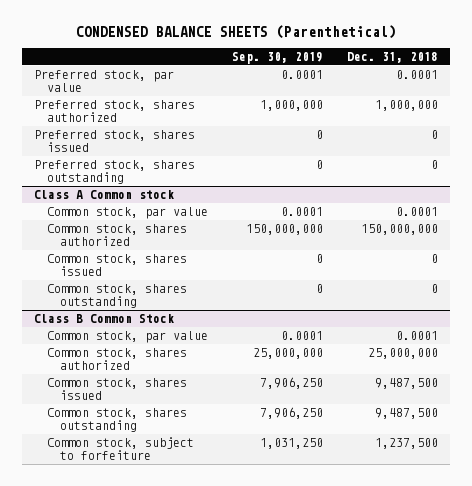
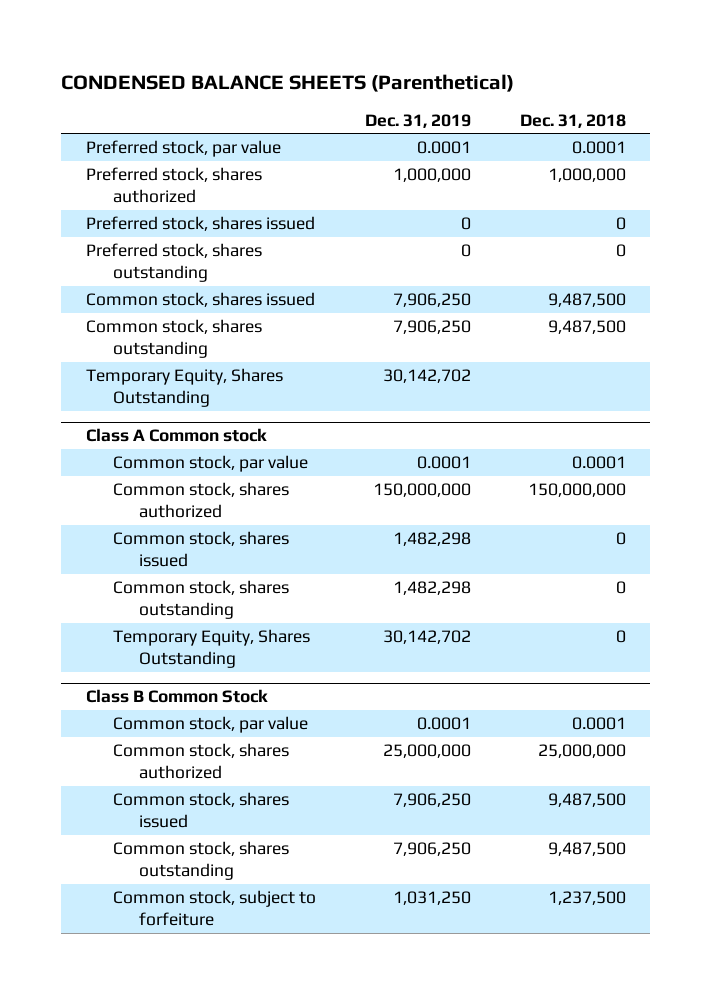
[231,51,323,64] Sep. 30, 2019 -> none
none -> [364,113,471,128] Dec. 31, 2019
none -> [85,292,315,308] Common stock, shares issued
none -> [85,319,262,359] Common stock, shares outstanding
none -> [85,368,283,408] Temporary Equity, Shares Outstanding
none -> [112,629,310,669] Temporary Equity, Shares Outstanding

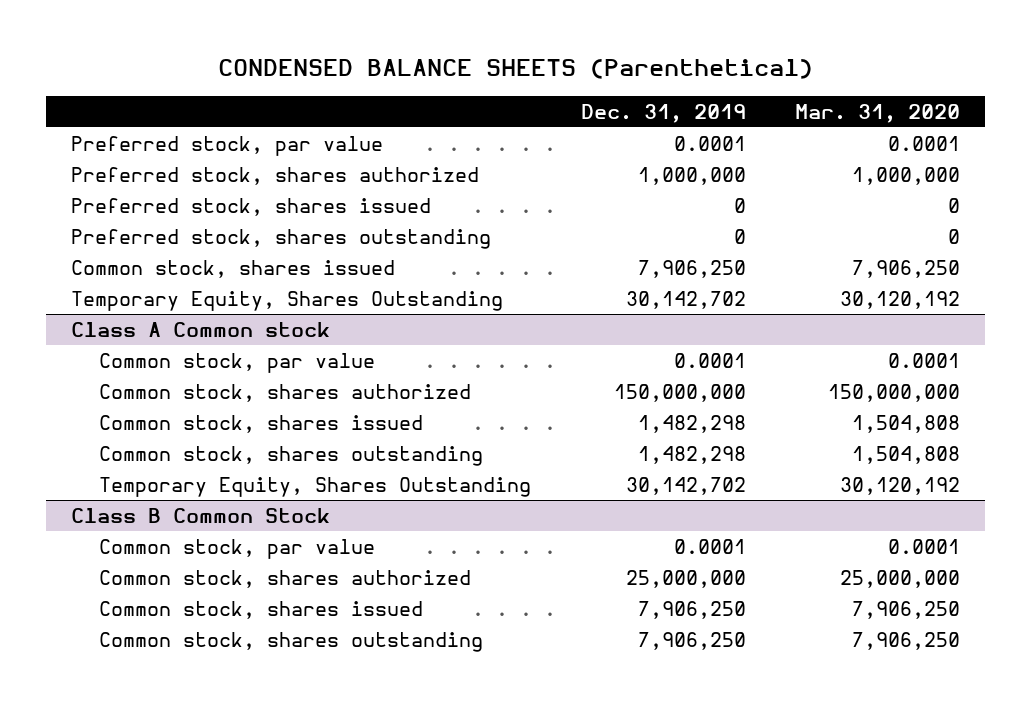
[519,113,626,128] Dec. 31, 2018 -> none
none -> [795,103,961,123] Mar. 31, 2020
[85,319,262,359] Common stock, shares outstanding -> none
[112,890,316,927] Common stock, subject to forfeiture -> none

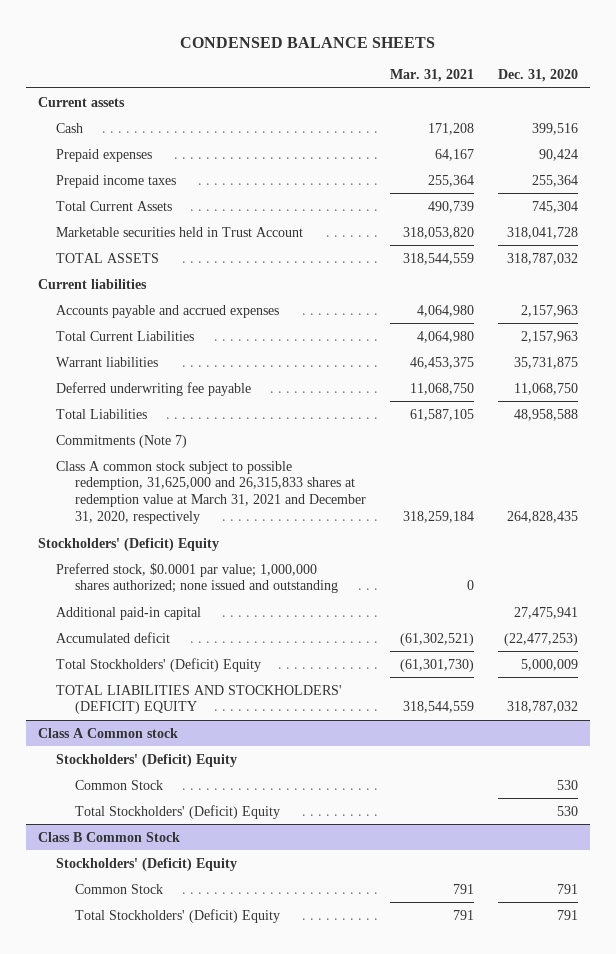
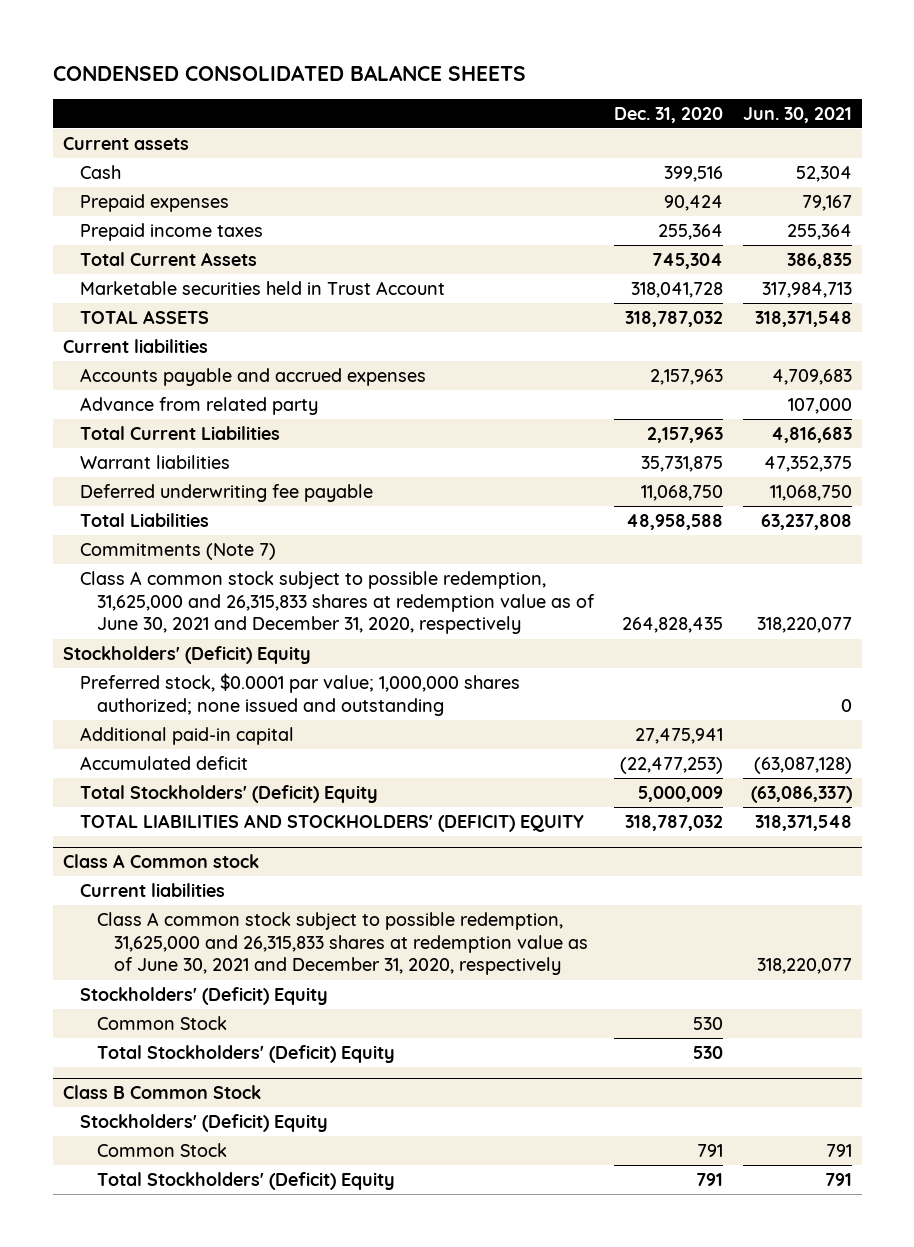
[179,36,435,48] CONDENSED BALANCE SHEETS -> [52,64,526,81] CONDENSED CONSOLIDATED BALANCE SHEETS
[389,69,474,83] Mar. 31, 2021 -> none
none -> [742,106,852,123] Jun. 30, 2021
none -> [79,396,318,415] Advance from related party
[56,460,366,524] Class A common stock subject to possible redemption, 31,625,000 and 26,315,833 shares at redemption value at March 31, 2021 and December 31, 2020, respectively -> [79,570,595,635] Class A common stock subject to possible redemption, 31,625,000 and 26,315,833 shares at redemption value as of June 30, 2021 and December 31, 2020, respectively
none -> [79,882,225,897] Current liabilities
none -> [96,911,588,976] Class A common stock subject to possible redemption, 31,625,000 and 26,315,833 shares at redemption value as of June 30, 2021 and December 31, 2020, respectively

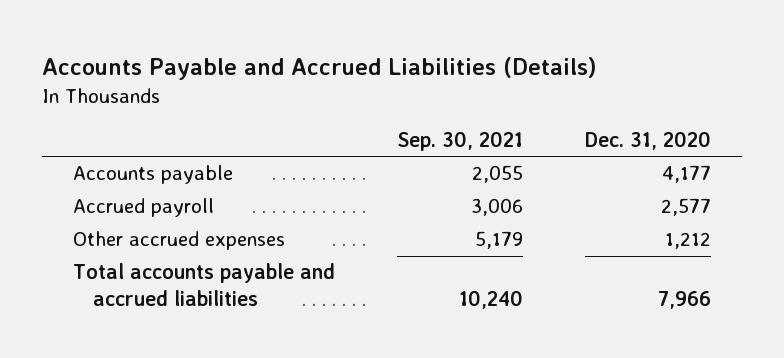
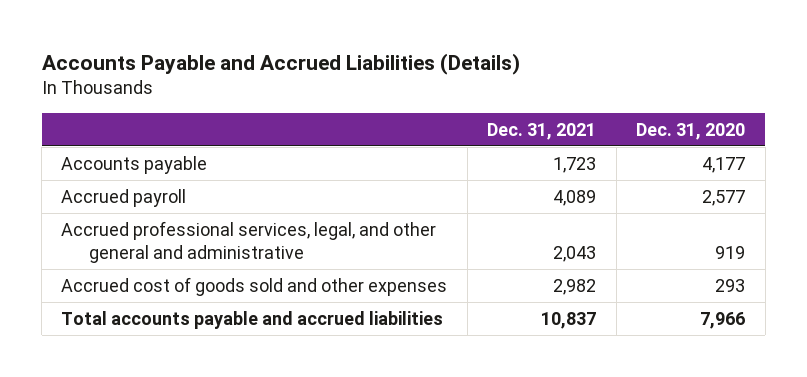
[397,131,524,152] Sep. 30, 2021 -> none
none -> [487,122,597,140] Dec. 31, 2021
none -> [61,220,437,263] Accrued professional services, legal, and other general and administrative
[73,231,286,251] Other accrued expenses -> [61,276,448,296] Accrued cost of goods sold and other expenses
[665,232,712,250] 1,212 -> [715,278,746,292] 293

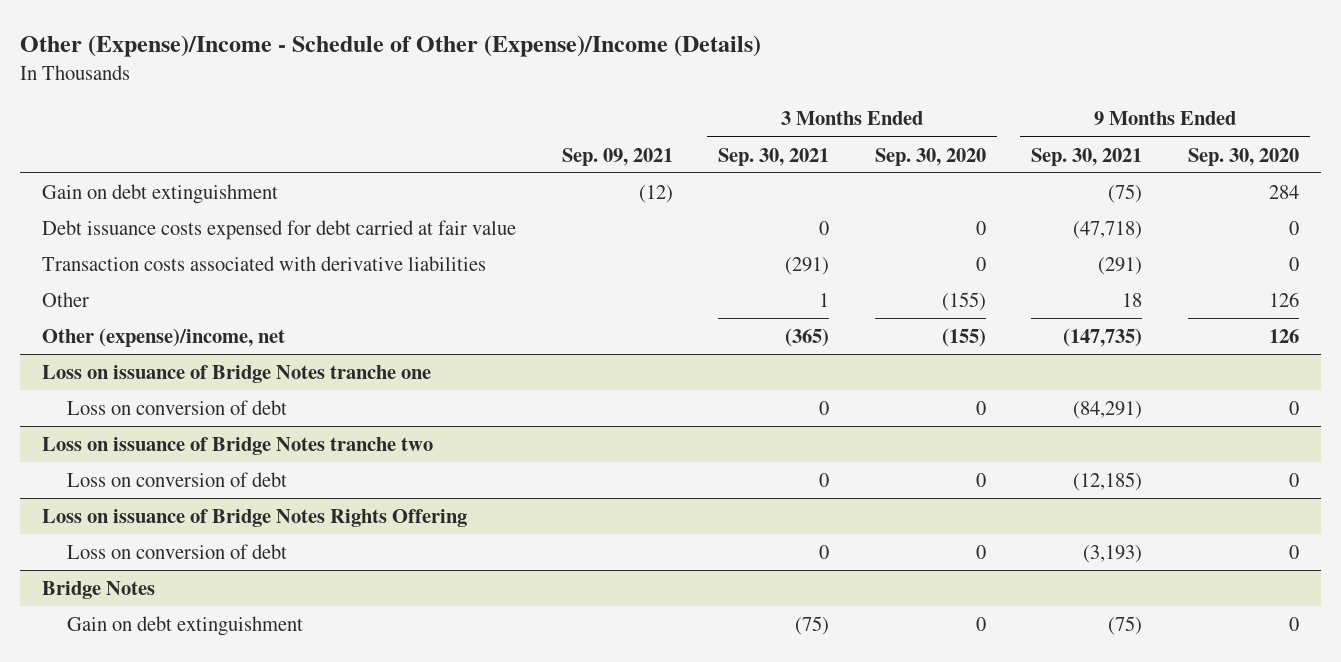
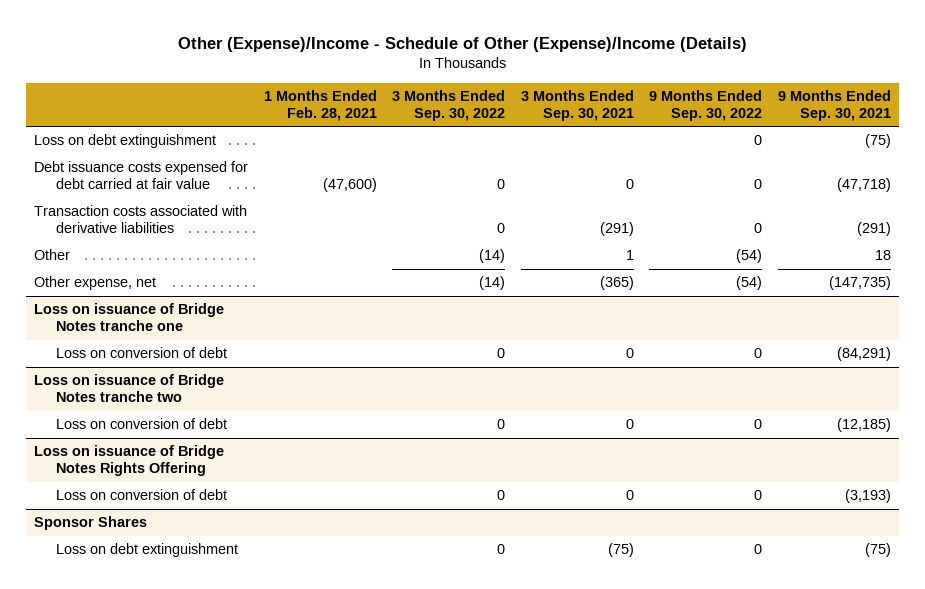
[561,147,673,166] Sep. 09, 2021 -> none
[874,147,986,166] Sep. 30, 2020 -> none
[1187,147,1299,166] Sep. 30, 2020 -> none
none -> [263,90,377,121] 1 Months Ended Feb. 28, 2021
none -> [392,90,506,121] 3 Months Ended Sep. 30, 2022
none -> [649,90,763,121] 9 Months Ended Sep. 30, 2022
[42,183,279,204] Gain on debt extinguishment -> [34,134,217,149] Loss on debt extinguishment
[42,327,286,347] Other (expense)/income, net -> [34,276,157,291] Other expense, net
[42,580,156,599] Bridge Notes -> [34,516,148,531] Sponsor Shares
[67,615,304,636] Gain on debt extinguishment -> [56,543,239,558] Loss on debt extinguishment

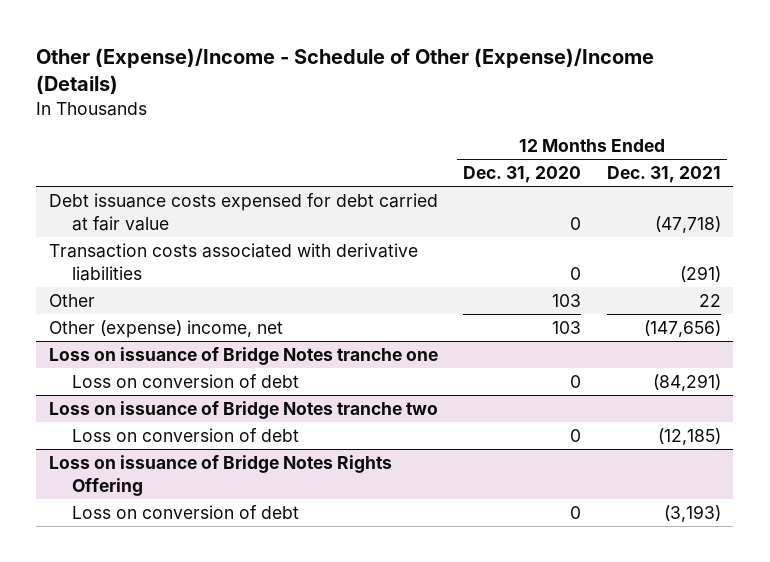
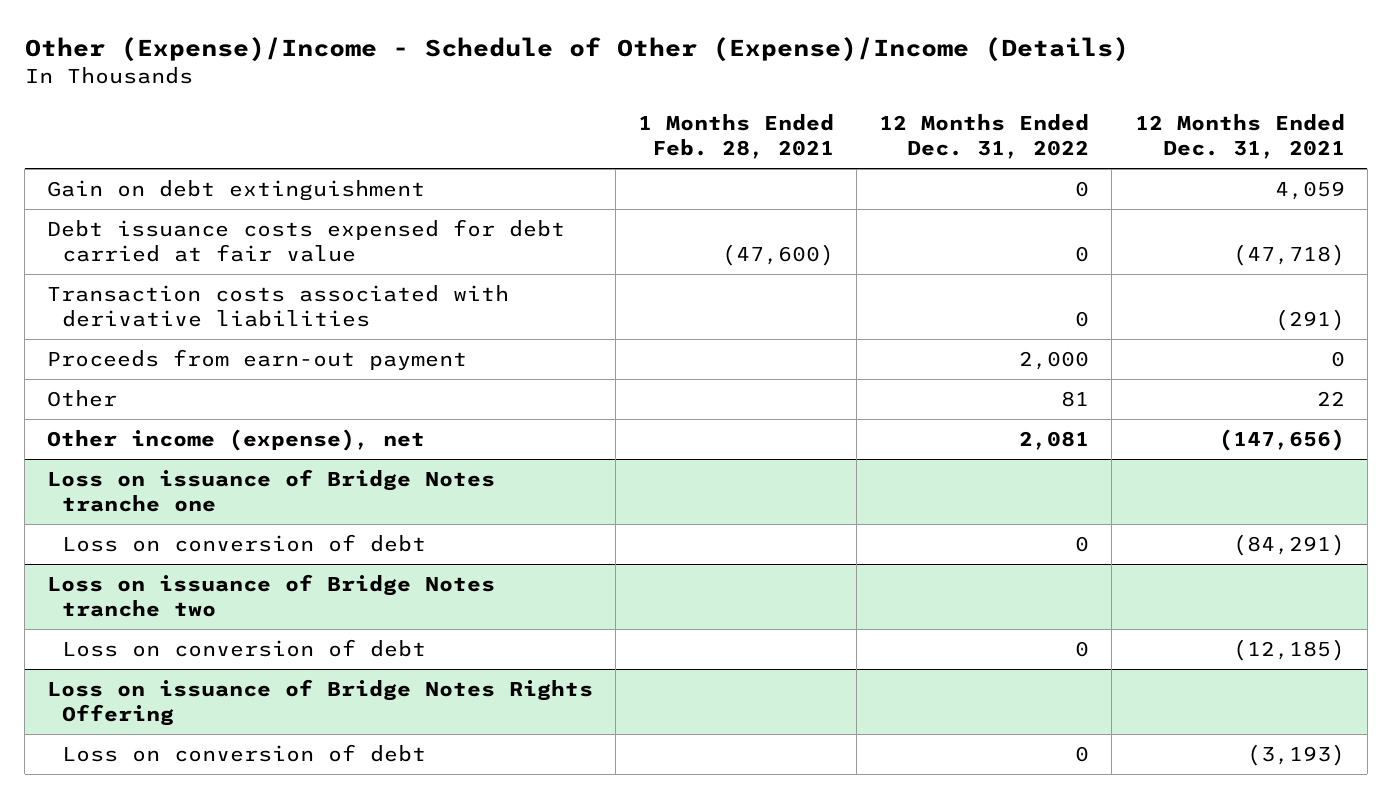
[463,166,582,184] Dec. 31, 2020 -> none
none -> [638,113,835,160] 1 Months Ended Feb. 28, 2021
none -> [879,113,1090,160] 12 Months Ended Dec. 31, 2022
none -> [47,179,426,201] Gain on debt extinguishment
none -> [47,348,468,370] Proceeds from earn-out payment
[49,319,284,338] Other (expense) income, net -> [47,428,426,451] Other income (expense), net

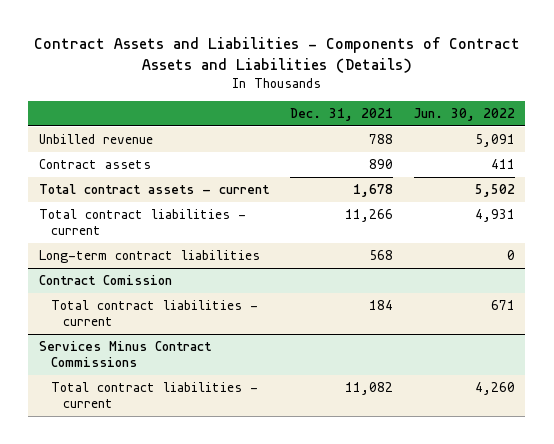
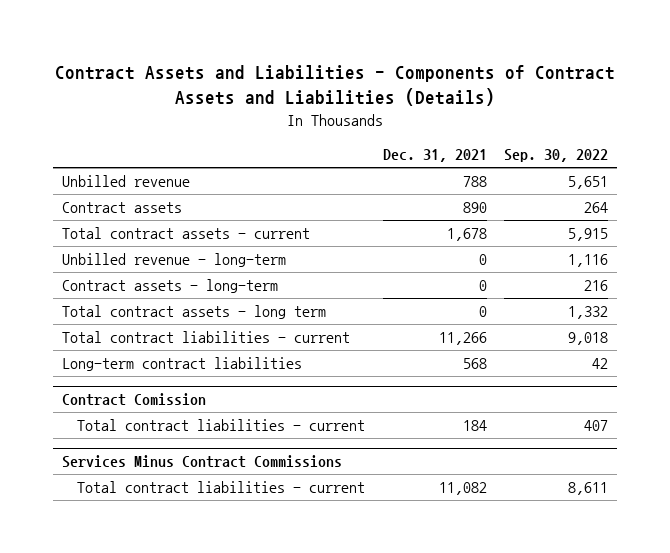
[413,107,515,121] Jun. 30, 2022 -> none
none -> [504,149,609,163] Sep. 30, 2022
none -> [62,253,287,268] Unbilled revenue - long-term
none -> [62,279,279,294] Contract assets - long-term
none -> [62,305,327,320] Total contract assets - long term

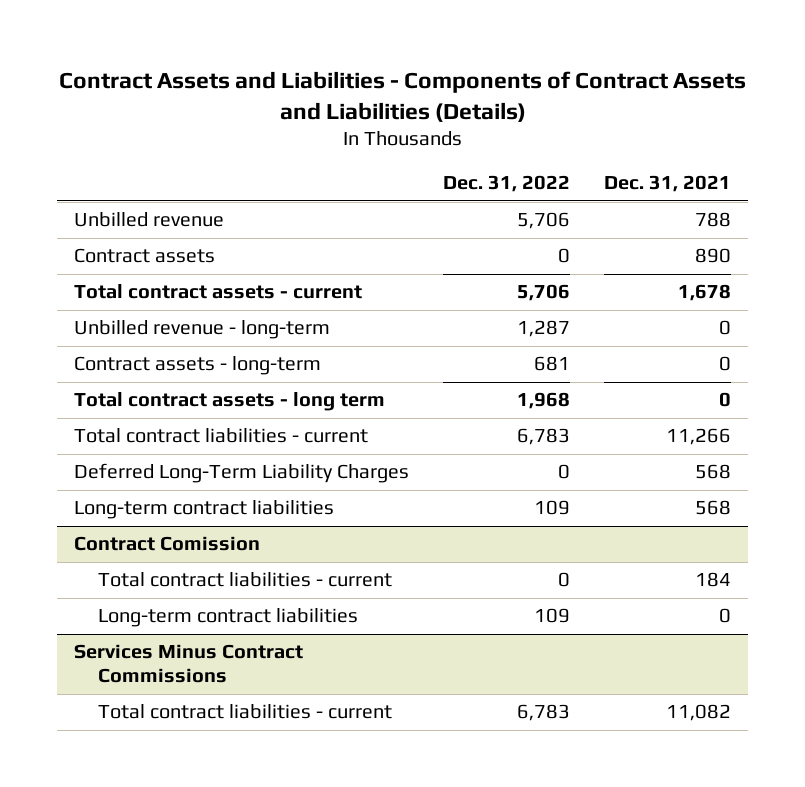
[504,149,609,163] Sep. 30, 2022 -> none
none -> [443,175,571,193] Dec. 31, 2022
none -> [74,463,410,484] Deferred Long-Term Liability Charges
none -> [97,608,358,628] Long-term contract liabilities

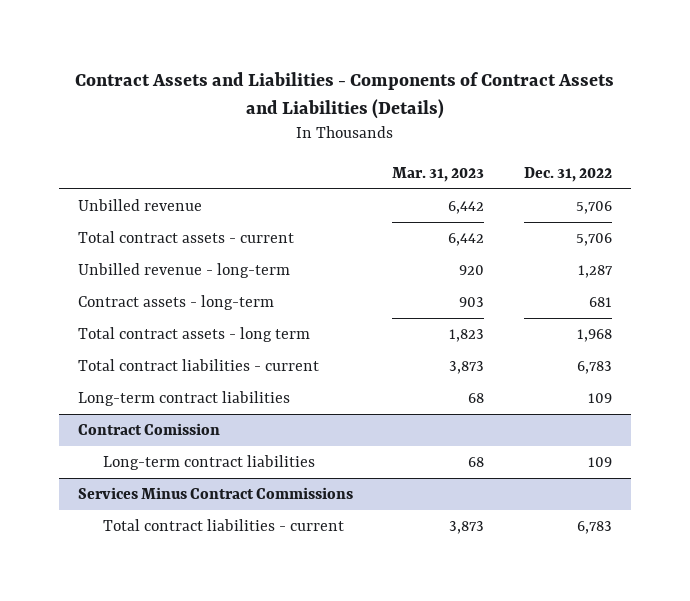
[604,175,732,193] Dec. 31, 2021 -> none
none -> [392,166,485,182] Mar. 31, 2023
[74,248,216,264] Contract assets -> none
[74,463,410,484] Deferred Long-Term Liability Charges -> none
[97,572,392,588] Total contract liabilities - current -> none

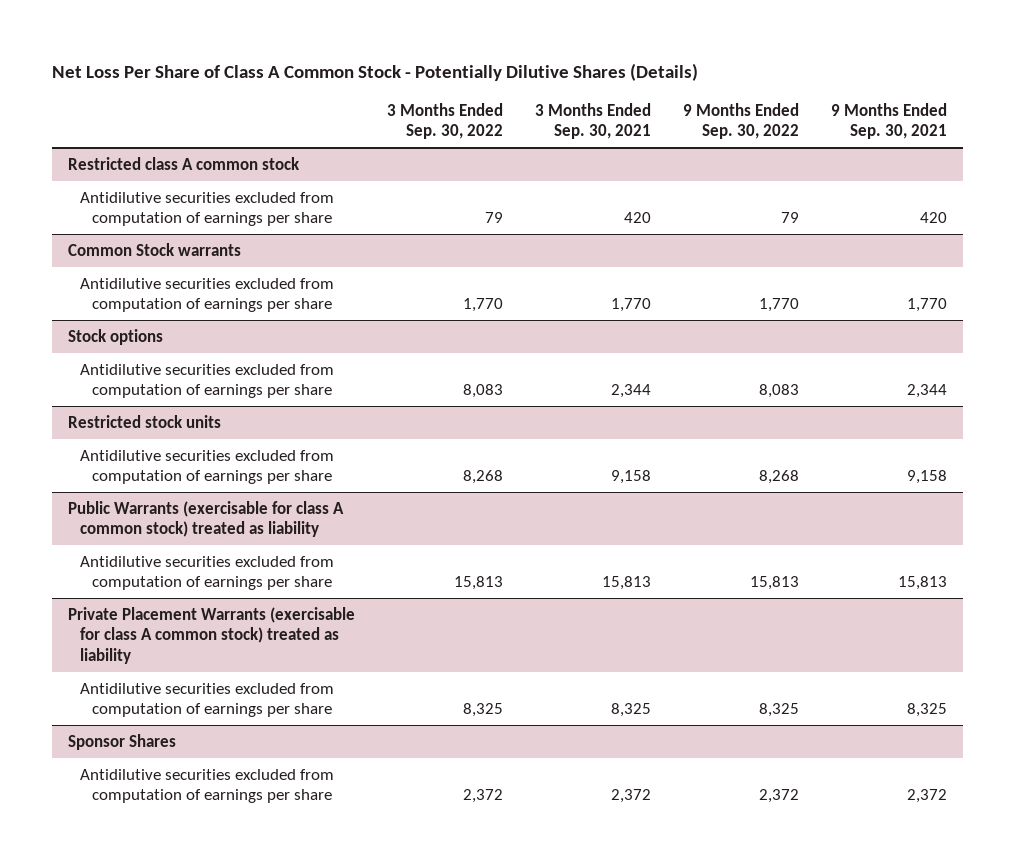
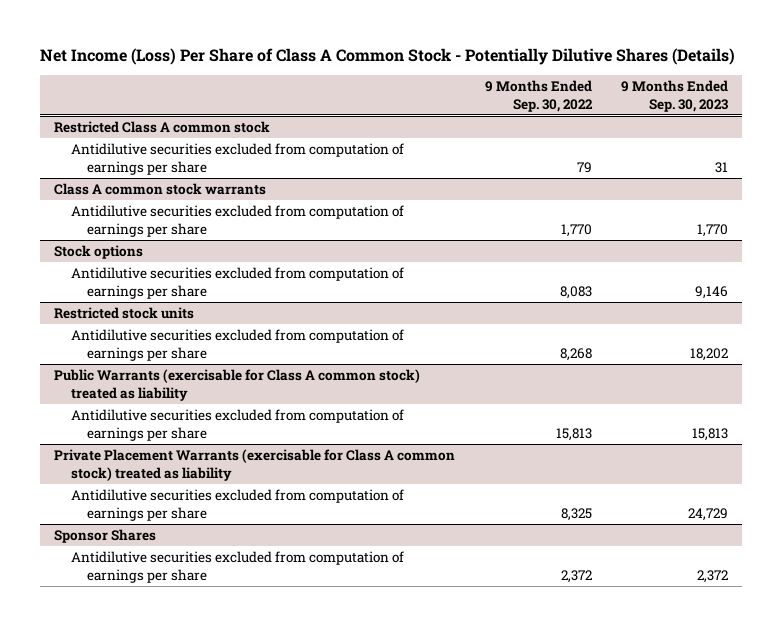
[51,62,698,81] Net Loss Per Share of Class A Common Stock - Potentially Dilutive Shares (Details) -> [39,48,735,66] Net Income (Loss) Per Share of Class A Common Stock - Potentially Dilutive Shares (Details)
[386,102,503,140] 3 Months Ended Sep. 30, 2022 -> none
[534,102,651,140] 3 Months Ended Sep. 30, 2021 -> none
[830,102,947,140] 9 Months Ended Sep. 30, 2021 -> none
none -> [620,79,728,112] 9 Months Ended Sep. 30, 2023
[67,156,300,170] Restricted class A common stock -> [54,121,271,134] Restricted Class A common stock
[67,242,241,256] Common Stock warrants -> [54,183,267,196] Class A common stock warrants
[67,500,344,538] Public Warrants (exercisable for class A common stock) treated as liability -> [54,369,421,401] Public Warrants (exercisable for Class A common stock) treated as liability
[67,606,355,664] Private Placement Warrants (exercisable for class A common stock) treated as liability -> [54,449,456,481] Private Placement Warrants (exercisable for Class A common stock) treated as liability

